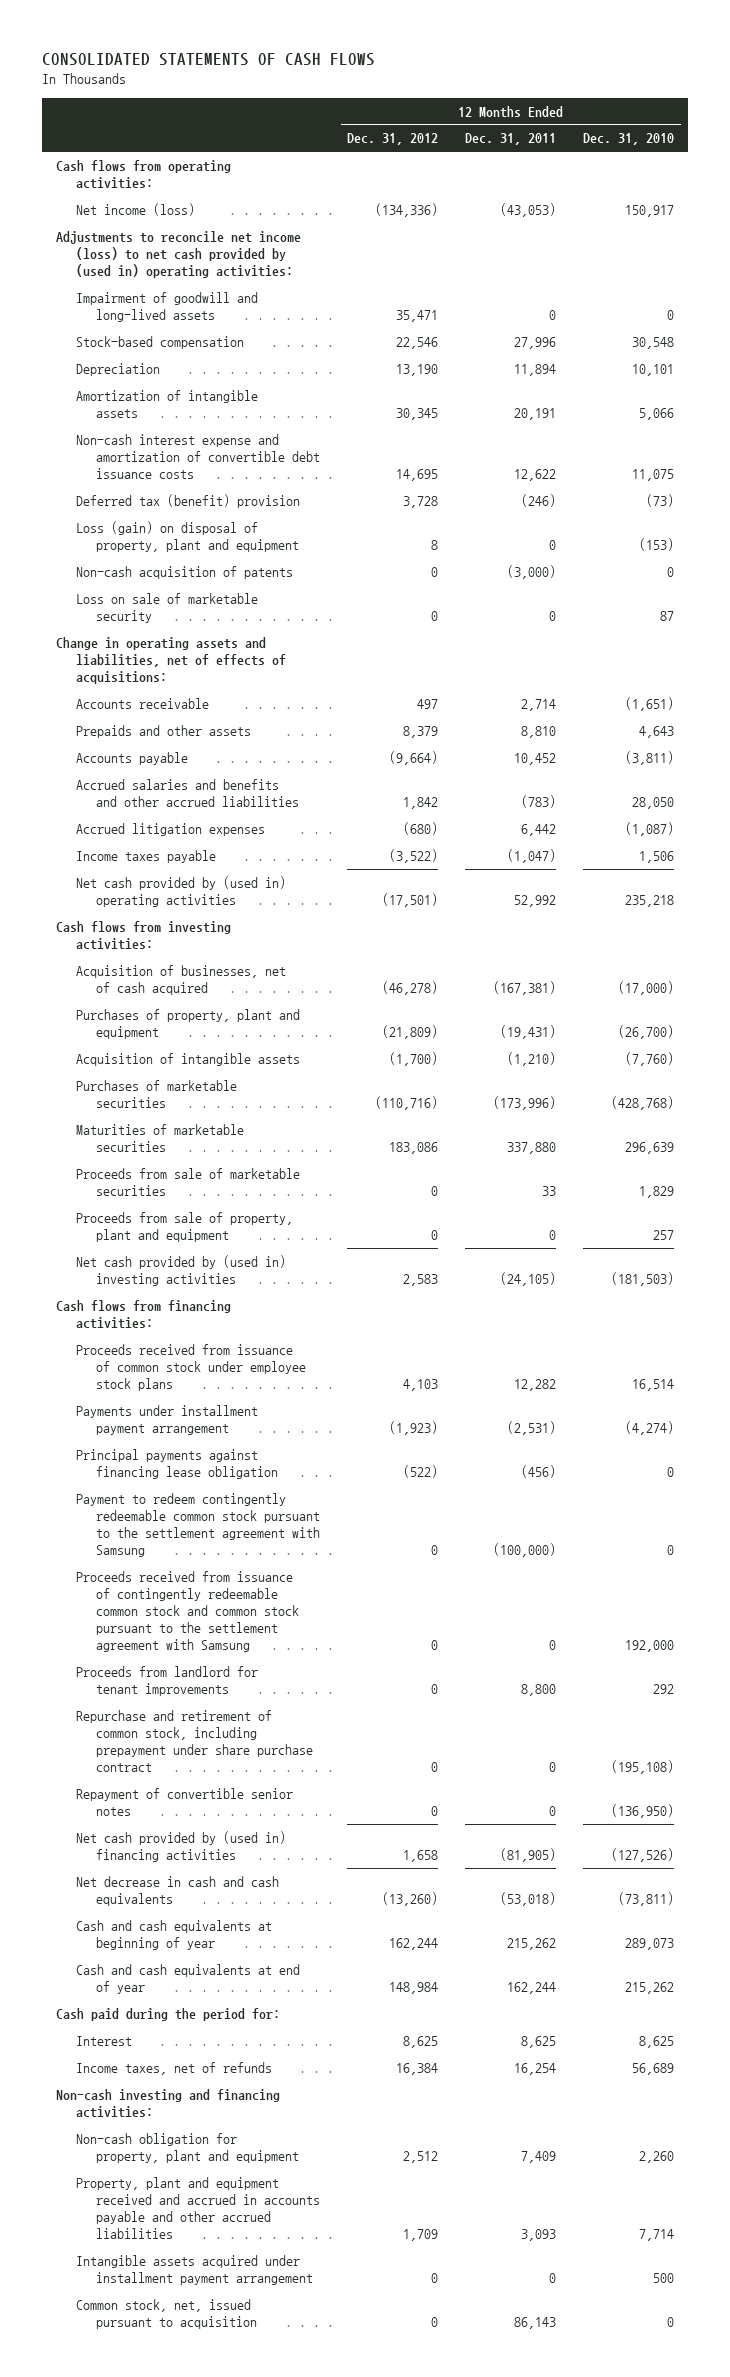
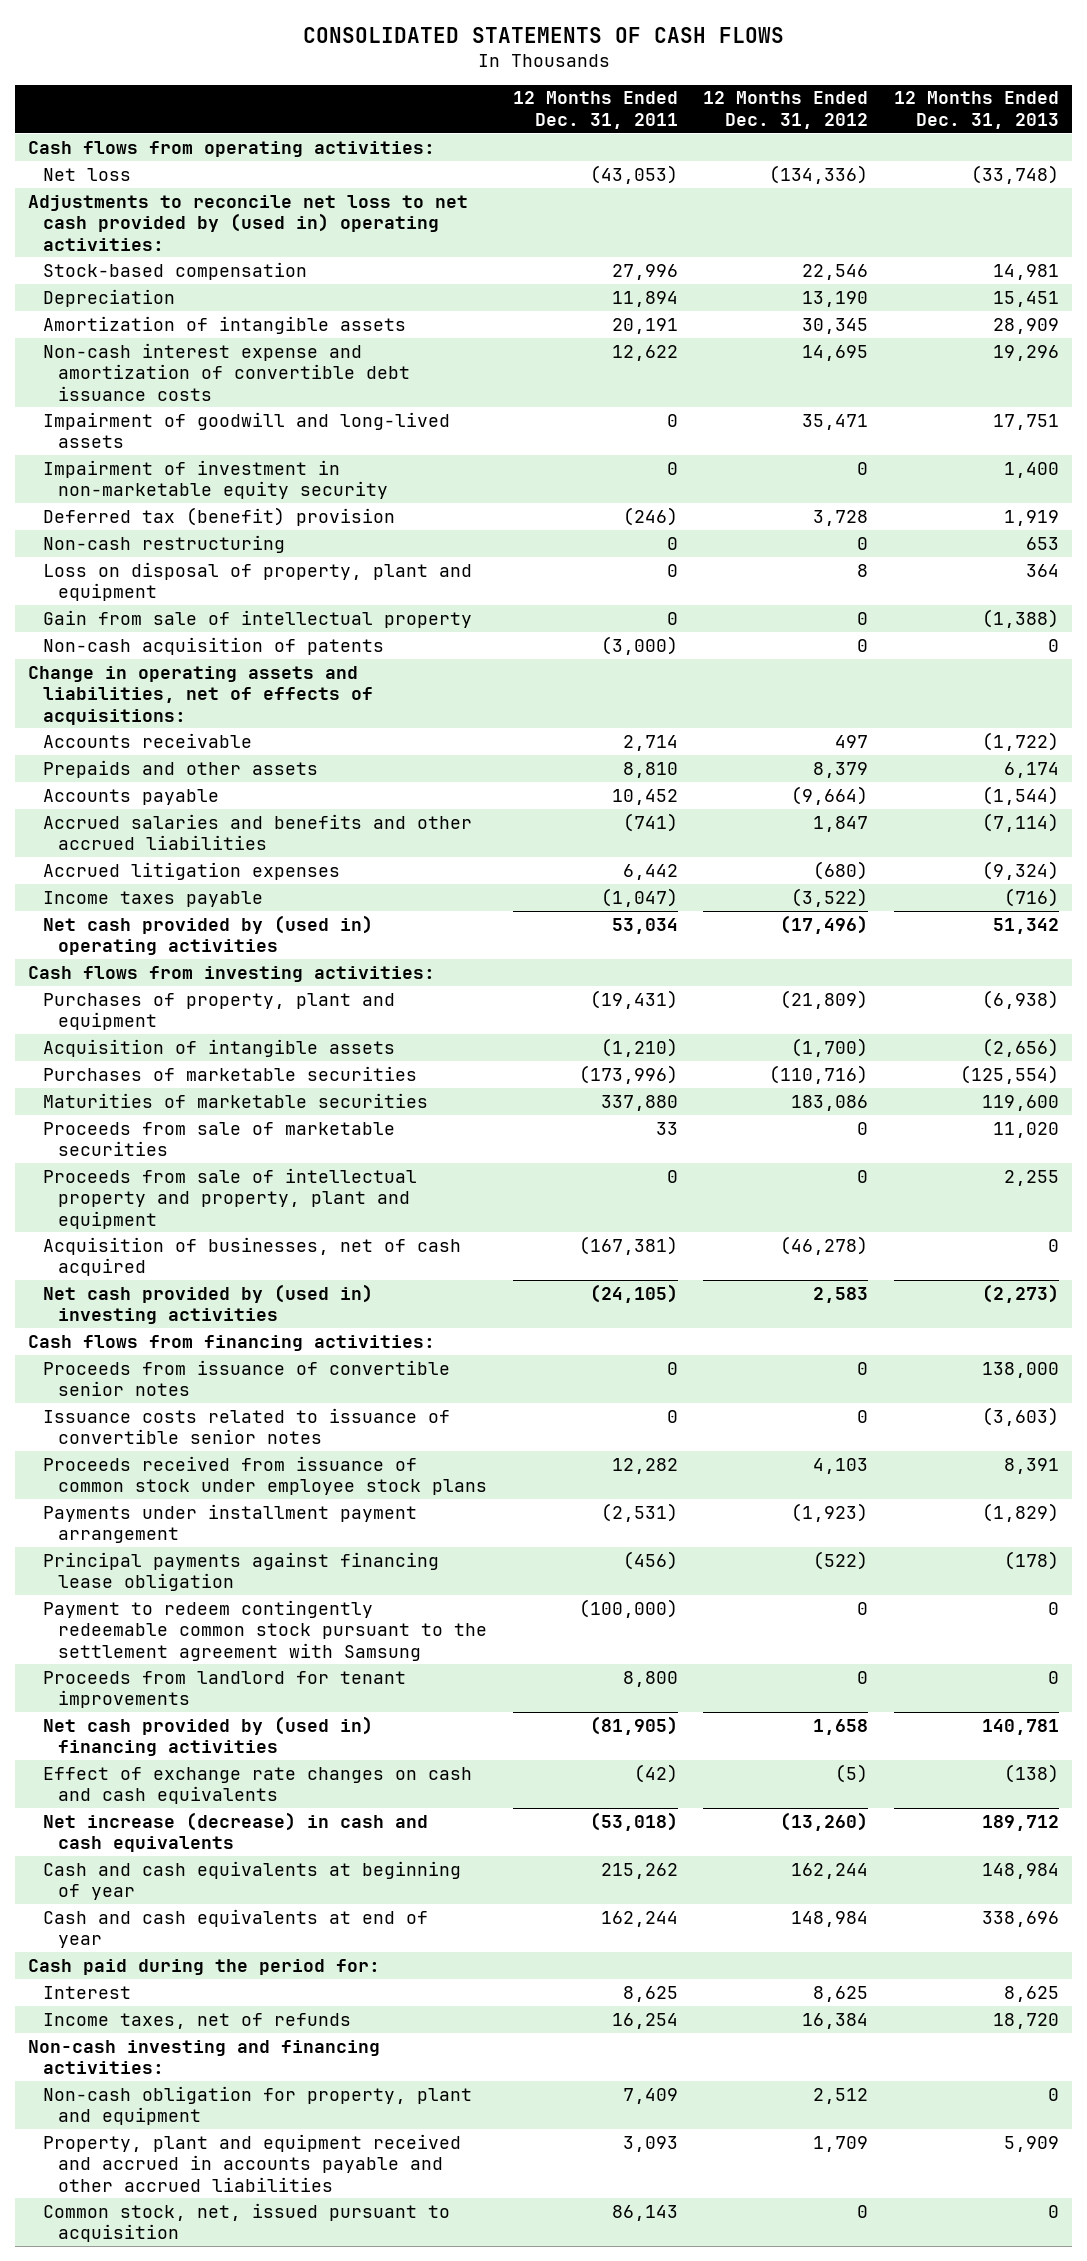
[583,133,675,146] Dec. 31, 2010 -> none
none -> [894,91,1060,129] 12 Months Ended Dec. 31, 2013
[75,202,195,216] Net income (loss) -> [43,167,132,181] Net loss
[55,230,301,279] Adjustments to reconcile net income (loss) to net cash provided by (used in) operating activities: -> [28,194,469,251] Adjustments to reconcile net loss to net cash provided by (used in) operating activities:
[75,291,258,323] Impairment of goodwill and long-lived assets -> [43,411,451,449] Impairment of goodwill and long-lived assets
none -> [43,459,388,500] Impairment of investment in non-marketable equity security
none -> [43,534,286,553] Non-cash restructuring
[75,520,300,553] Loss (gain) on disposal of property, plant and equipment -> [43,561,473,602] Loss on disposal of property, plant and equipment
none -> [43,609,473,628] Gain from sale of intellectual property
[75,592,258,624] Loss on sale of marketable security -> none
[403,797,439,810] 1,842 -> [813,815,869,832] 1,847
[521,795,557,809] (783) -> [622,812,678,832] (741)
[382,893,439,908] (17,501) -> [780,914,869,934] (17,496)
[514,895,557,908] 52,992 -> [611,917,678,934] 53,034
[75,1211,293,1243] Proceeds from sale of property, plant and equipment -> [43,1167,418,1229] Proceeds from sale of intellectual property and property, plant and equipment
[75,964,286,996] Acquisition of businesses, net of cash acquired -> [43,1236,462,1277] Acquisition of businesses, net of cash acquired
none -> [43,1359,451,1397] Proceeds from issuance of convertible senior notes
none -> [43,1407,451,1445] Issuance costs related to issuance of convertible senior notes
[75,1570,300,1653] Proceeds received from issuance of contingently redeemable common stock and common stock pursuant to the settlement agreement with Samsung -> none
[75,1709,314,1773] Repurchase and retirement of common stock, including prepayment under share purchase contract -> none
[75,1787,293,1817] Repayment of convertible senior notes -> none
none -> [43,1766,473,1805] Effect of exchange rate changes on cash and cash equivalents
[75,1875,279,1907] Net decrease in cash and cash equivalents -> [43,1811,429,1853] Net increase (decrease) in cash and cash equivalents
[75,2254,314,2286] Intangible assets acquired under installment payment arrangement -> none

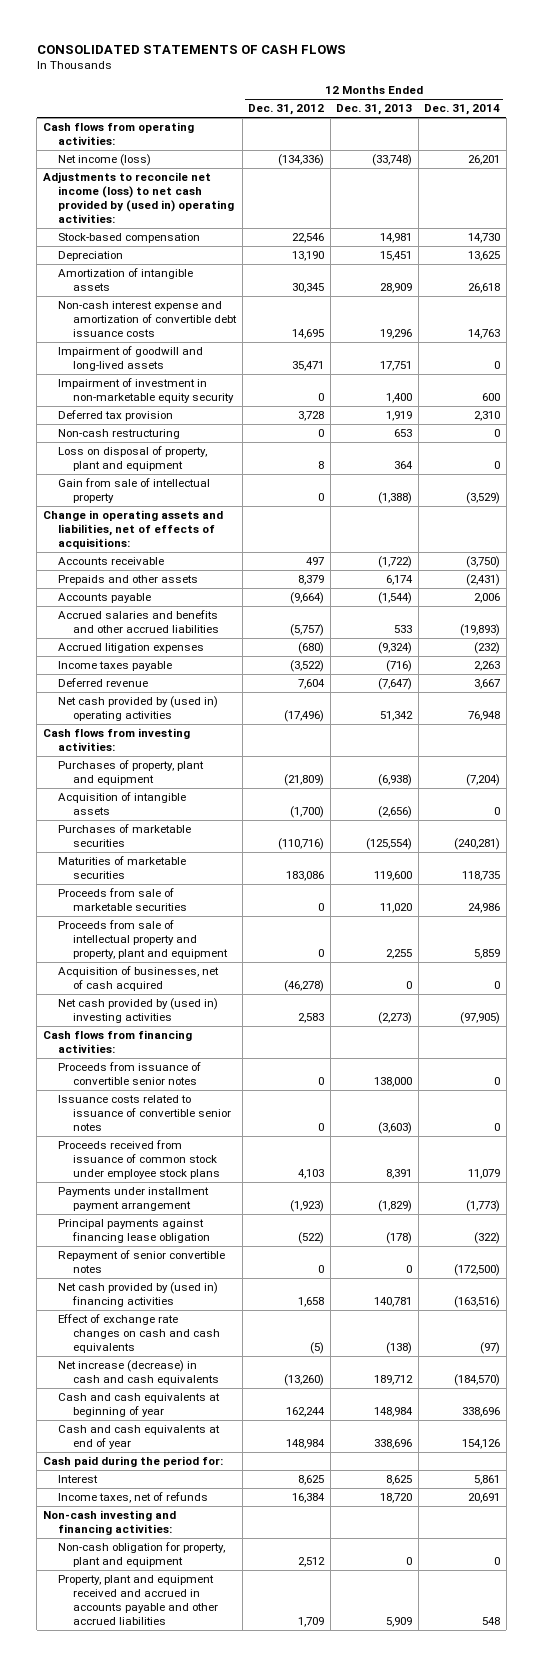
[512,91,678,129] 12 Months Ended Dec. 31, 2011 -> none
none -> [424,104,501,116] Dec. 31, 2014
[43,167,132,181] Net loss -> [57,154,151,167] Net income (loss)
[28,194,469,251] Adjustments to reconcile net loss to net cash provided by (used in) operating activities: -> [42,172,234,223] Adjustments to reconcile net income (loss) to net cash provided by (used in) operating activities:
[43,506,396,526] Deferred tax (benefit) provision -> [57,410,173,422] Deferred tax provision
[43,636,385,655] Non-cash acquisition of patents -> none
[813,815,869,832] 1,847 -> [290,624,325,637] (5,757)
[982,812,1060,832] (7,114) -> [394,625,413,634] 533
none -> [57,678,148,688] Deferred revenue
[43,1599,487,1661] Payment to redeem contingently redeemable common stock pursuant to the settlement agreement with Samsung -> none
[43,1670,407,1709] Proceeds from landlord for tenant improvements -> none
none -> [57,1250,225,1274] Repayment of senior convertible notes
[43,2202,451,2243] Common stock, net, issued pursuant to acquisition -> none

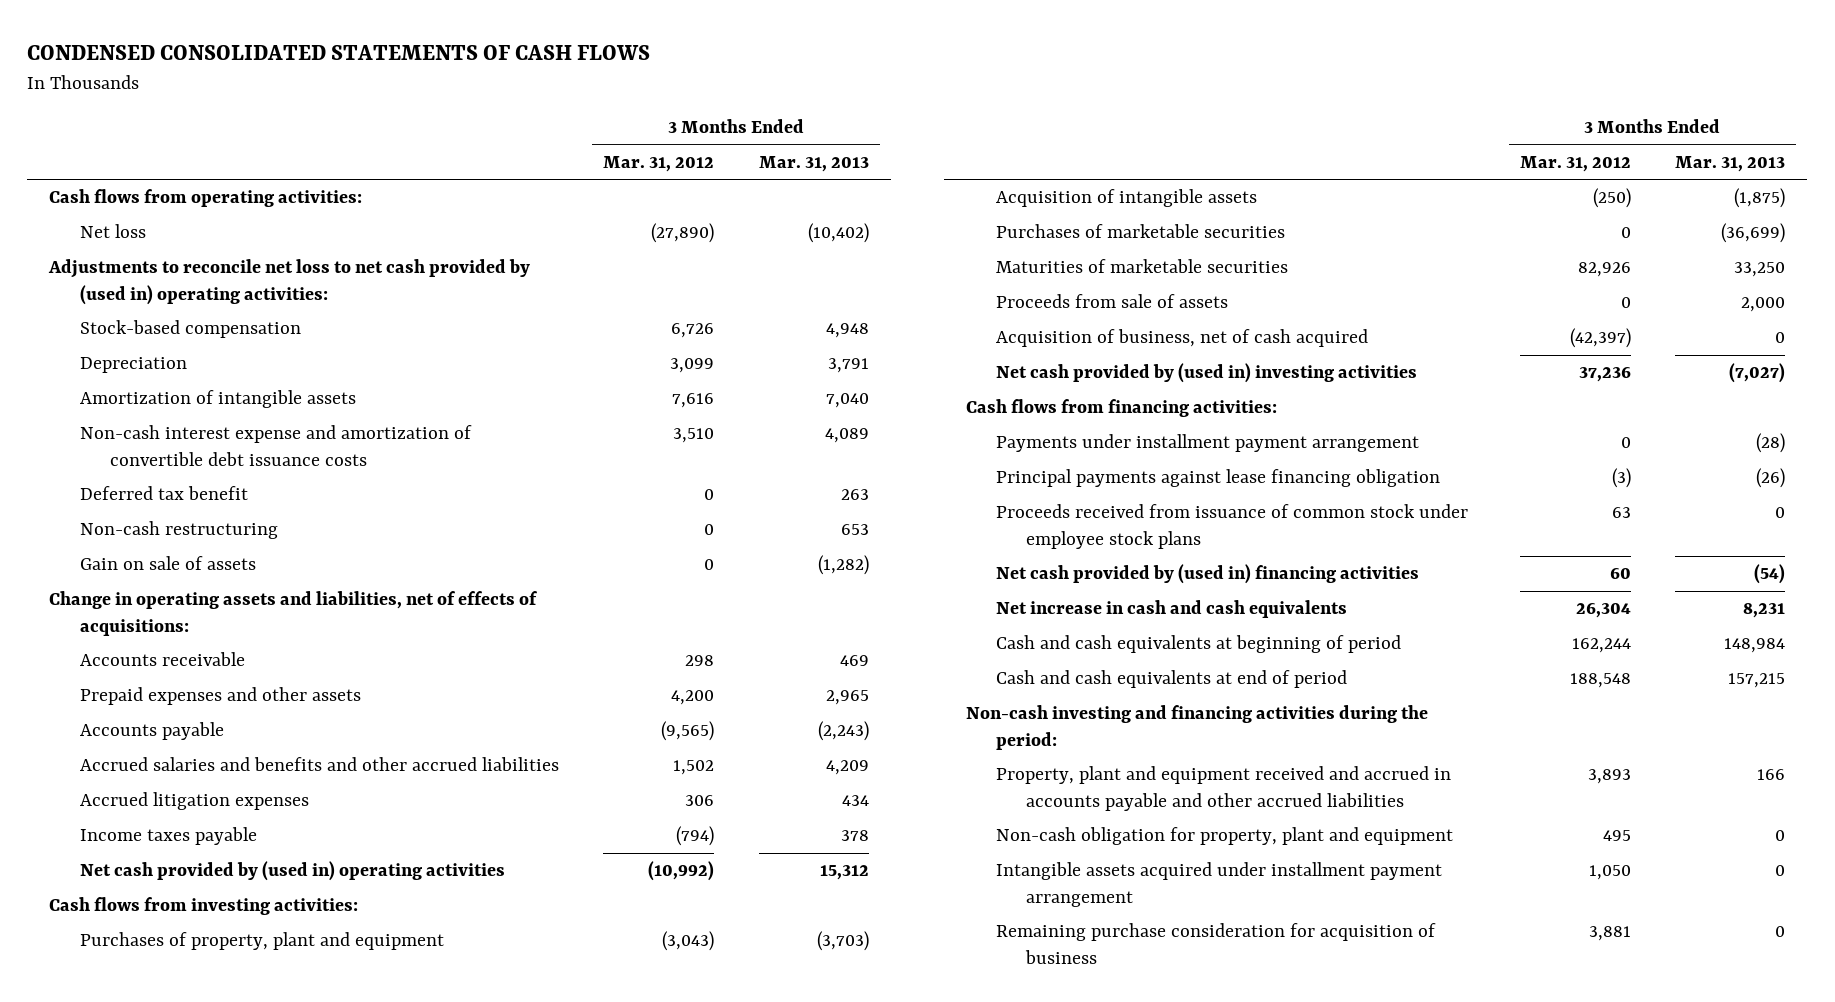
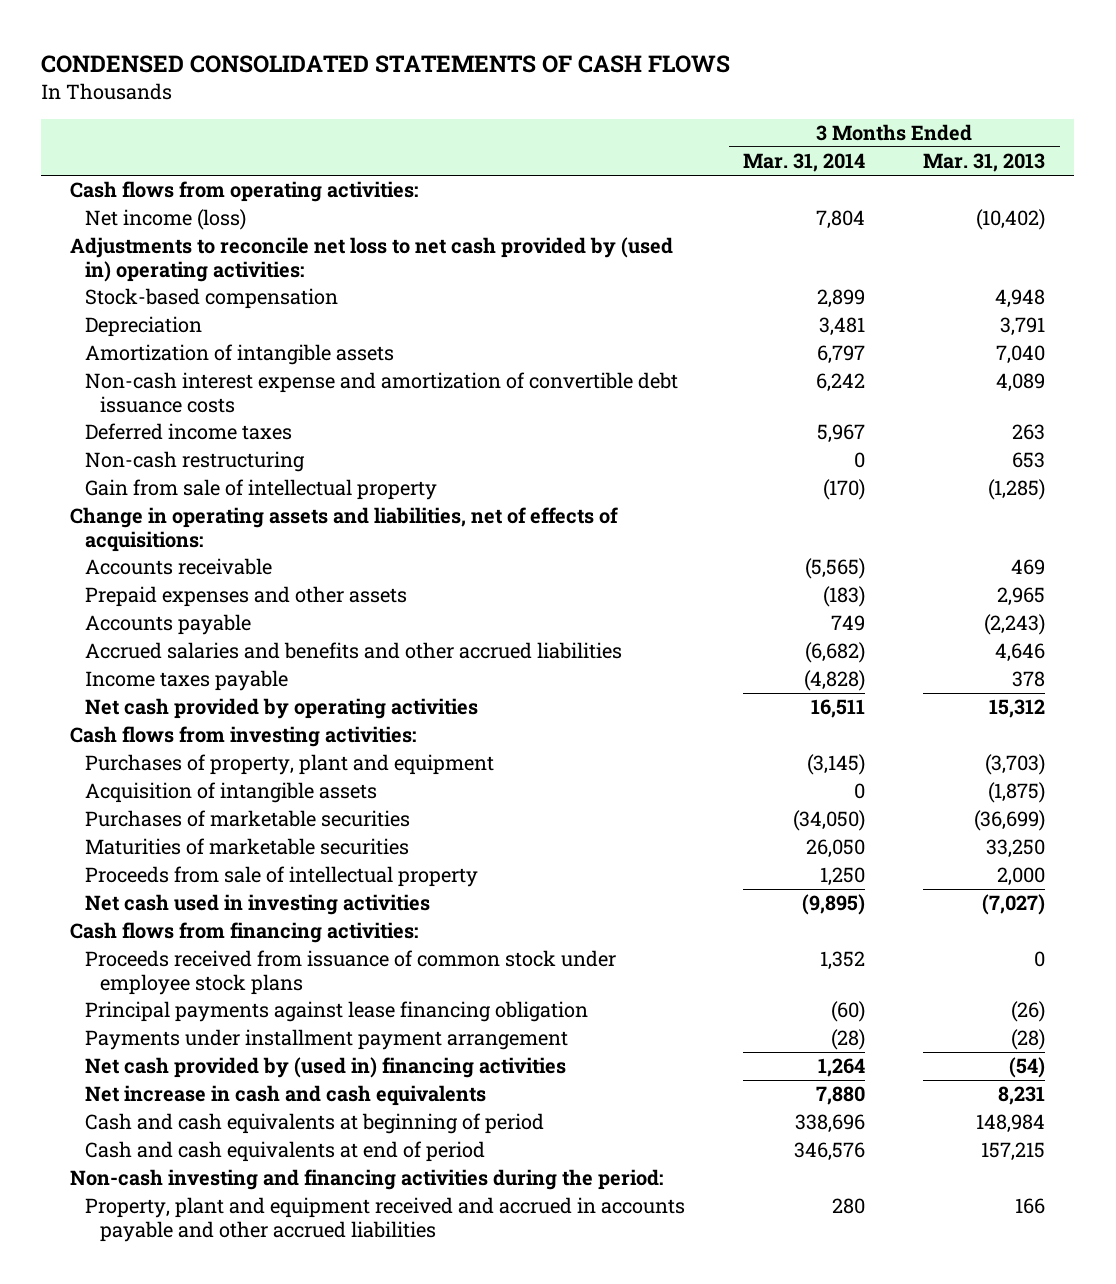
[603,156,715,173] Mar. 31, 2012 -> none
none -> [743,153,866,173] Mar. 31, 2014
[79,224,146,239] Net loss -> [84,209,246,231] Net income (loss)
[79,486,248,501] Deferred tax benefit -> [84,423,292,441] Deferred income taxes
[79,556,256,571] Gain on sale of assets -> [84,479,437,501] Gain from sale of intellectual property
[817,555,869,576] (1,282) -> [988,479,1046,501] (1,285)
[79,792,309,811] Accrued litigation expenses -> none
[825,760,869,776] 4,209 -> [995,643,1046,663] 4,646
[79,861,505,882] Net cash provided by (used in) operating activities -> [84,698,478,720] Net cash provided by operating activities
[996,329,1369,348] Acquisition of business, net of cash acquired -> none
[996,294,1229,309] Proceeds from sale of assets -> [84,866,478,888] Proceeds from sale of intellectual property
[996,363,1418,384] Net cash provided by (used in) investing activities -> [84,894,430,916] Net cash used in investing activities
[996,469,1441,488] Principal payments against lease financing obligation -> [84,1001,588,1023] Principal payments against lease financing obligation
[996,434,1420,453] Payments under installment payment arrangement -> [84,1029,568,1051] Payments under installment payment arrangement
[996,827,1454,846] Non-cash obligation for property, plant and equipment -> none
[996,862,1443,907] Intangible assets acquired under installment payment arrangement -> none
[996,923,1437,964] Remaining purchase consideration for acquisition of business -> none

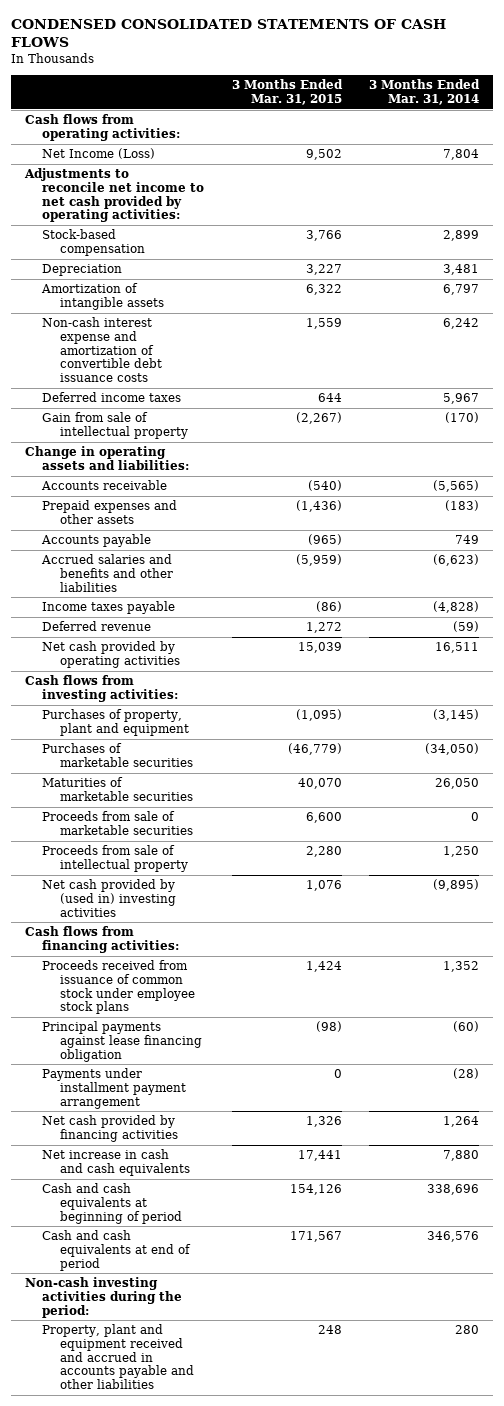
[923,153,1046,173] Mar. 31, 2013 -> none
none -> [231,79,343,106] 3 Months Ended Mar. 31, 2015
[84,209,246,231] Net income (loss) -> [42,148,156,160] Net Income (Loss)
[70,237,674,282] Adjustments to reconcile net loss to net cash provided by (used in) operating activities: -> [23,168,205,223] Adjustments to reconcile net income to net cash provided by operating activities:
[84,451,305,473] Non-cash restructuring -> none
[70,507,619,552] Change in operating assets and liabilities, net of effects of acquisitions: -> [24,446,190,471] Change in operating assets and liabilities:
[84,642,622,660] Accrued salaries and benefits and other accrued liabilities -> [41,554,173,592] Accrued salaries and benefits and other liabilities
[805,642,866,664] (6,682) -> [433,554,480,567] (6,623)
none -> [42,621,152,632] Deferred revenue
[84,782,377,804] Acquisition of intangible assets -> none
none -> [42,811,193,836] Proceeds from sale of marketable securities
[84,894,430,916] Net cash used in investing activities -> [42,879,176,917] Net cash provided by (used in) investing activities
[84,1057,566,1079] Net cash provided by (used in) financing activities -> [42,1115,178,1143] Net cash provided by financing activities
[70,1169,664,1191] Non-cash investing and financing activities during the period: -> [24,1277,183,1318] Non-cash investing activities during the period:
[84,1197,685,1242] Property, plant and equipment received and accrued in accounts payable and other accrued liabilities -> [42,1324,194,1389] Property, plant and equipment received and accrued in accounts payable and other liabilities

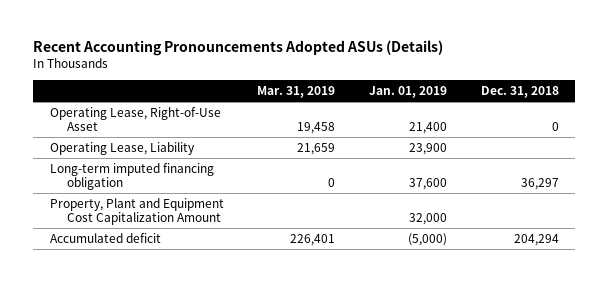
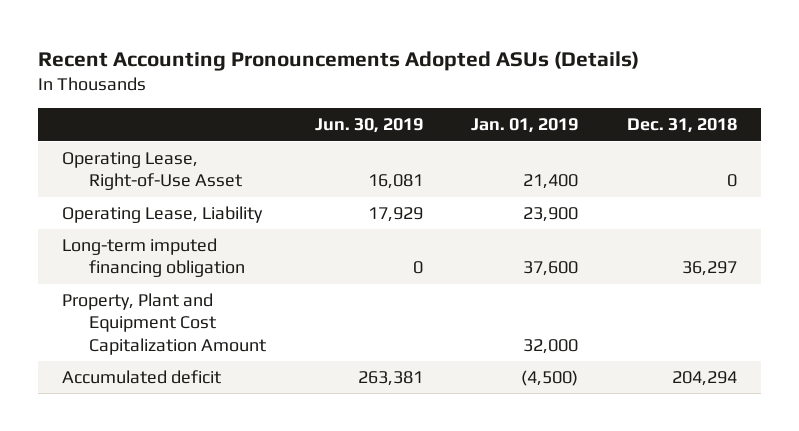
[257,85,336,98] Mar. 31, 2019 -> none
none -> [314,118,423,134] Jun. 30, 2019
[407,232,447,246] (5,000) -> [521,369,579,386] (4,500)

